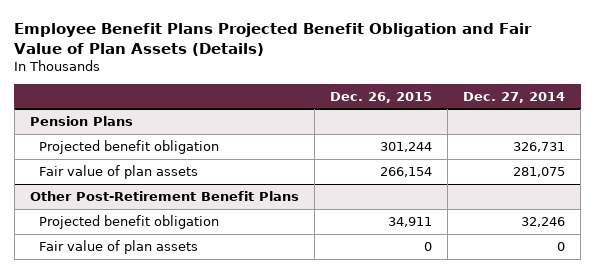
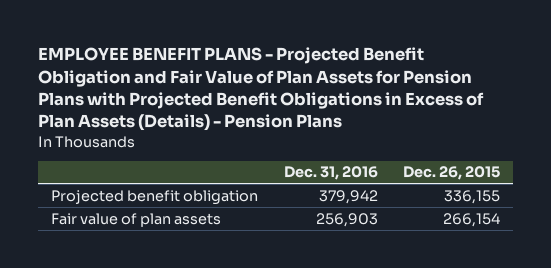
[14,22,533,56] Employee Benefit Plans Projected Benefit Obligation and Fair Value of Plan Assets (Details) -> [38,47,485,132] EMPLOYEE BENEFIT PLANS - Projected Benefit Obligation and Fair Value of Plan Assets for Pension Plans with Projected Benefit Obligations in Excess of Plan Assets (Details) - Pension Plans
[463,91,566,103] Dec. 27, 2014 -> none
none -> [283,166,378,181] Dec. 31, 2016
[29,116,133,127] Pension Plans -> none
[379,142,432,153] 301,244 -> [444,189,501,204] 336,155
[29,191,299,202] Other Post-Retirement Benefit Plans -> none
[39,215,220,230] Projected benefit obligation -> none
[39,240,199,255] Fair value of plan assets -> none

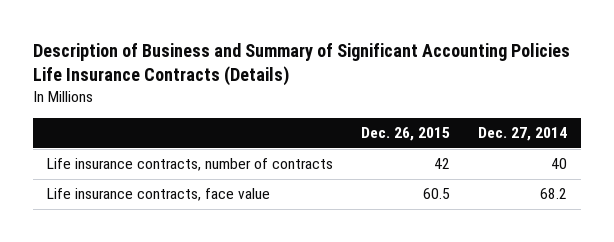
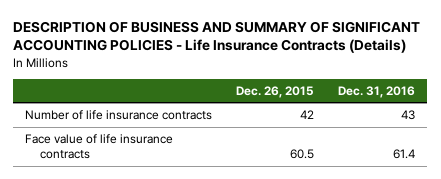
[32,42,570,87] Description of Business and Summary of Significant Accounting Policies Life Insurance Contracts (Details) -> [13,20,421,54] DESCRIPTION OF BUSINESS AND SUMMARY OF SIGNIFICANT ACCOUNTING POLICIES - Life Insurance Contracts (Details)
[478,127,568,142] Dec. 27, 2014 -> none
none -> [338,85,416,98] Dec. 31, 2016
[46,158,333,172] Life insurance contracts, number of contracts -> [25,110,213,121] Number of life insurance contracts
[46,188,270,202] Life insurance contracts, face value -> [25,134,174,160] Face value of life insurance contracts

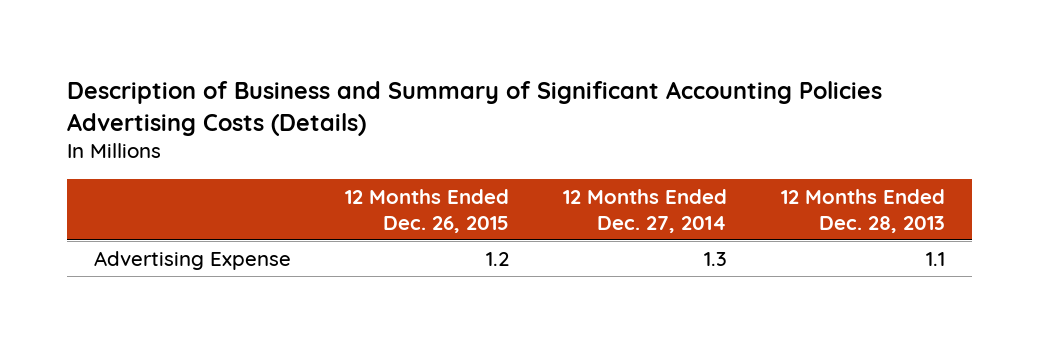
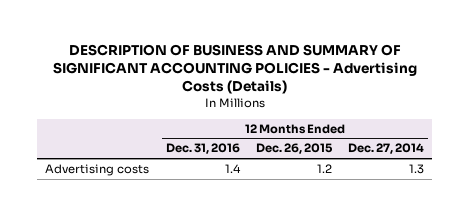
[66,80,882,136] Description of Business and Summary of Significant Accounting Policies Advertising Costs (Details) -> [52,44,417,95] DESCRIPTION OF BUSINESS AND SUMMARY OF SIGNIFICANT ACCOUNTING POLICIES - Advertising Costs (Details)
[781,188,946,233] 12 Months Ended Dec. 28, 2013 -> none
none -> [165,143,240,155] Dec. 31, 2016
[93,250,291,270] Advertising Expense -> [45,164,150,177] Advertising costs

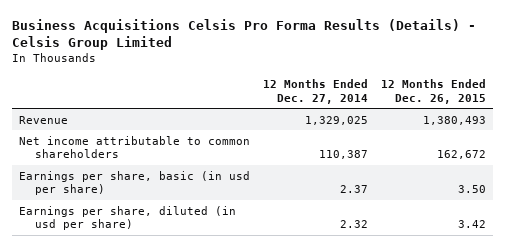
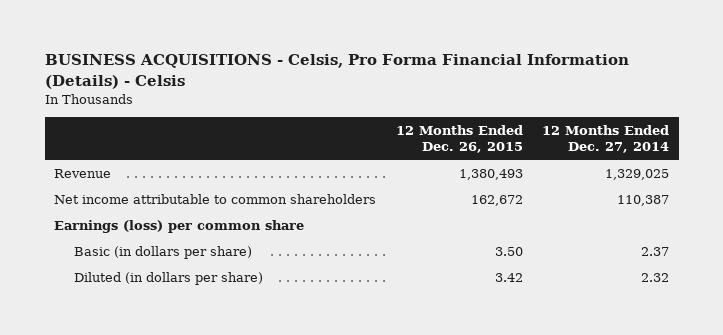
[12,18,477,51] Business Acquisitions Celsis Pro Forma Results (Details) - Celsis Group Limited -> [44,54,629,89] BUSINESS ACQUISITIONS - Celsis, Pro Forma Financial Information (Details) - Celsis
none -> [54,219,305,233] Earnings (loss) per common share
[18,170,250,196] Earnings per share, basic (in usd per share) -> [73,245,252,259] Basic (in dollars per share)
[18,205,236,231] Earnings per share, diluted (in usd per share) -> [73,271,263,285] Diluted (in dollars per share)

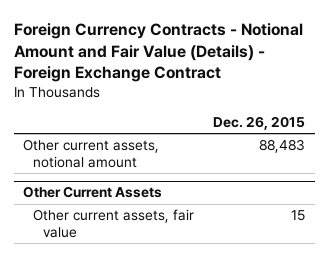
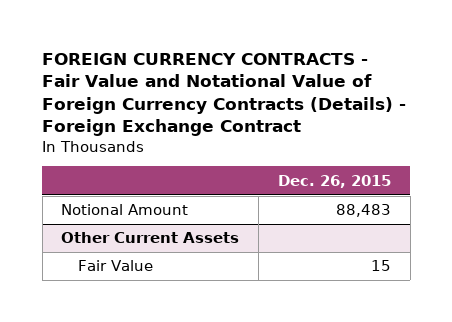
[13,23,303,83] Foreign Currency Contracts - Notional Amount and Fair Value (Details) - Foreign Exchange Contract -> [42,52,407,137] FOREIGN CURRENCY CONTRACTS - Fair Value and Notational Value of Foreign Currency Contracts (Details) - Foreign Exchange Contract
[23,139,160,168] Other current assets, notional amount -> [61,204,189,216] Notional Amount
[33,209,195,238] Other current assets, fair value -> [78,260,154,272] Fair Value

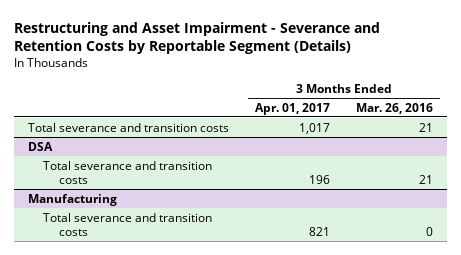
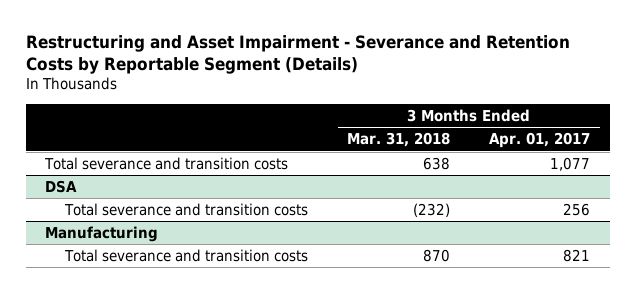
[356,102,434,114] Mar. 26, 2016 -> none
none -> [347,132,451,148] Mar. 31, 2018
[299,122,331,134] 1,017 -> [550,156,591,171] 1,077
[309,174,331,184] 196 -> [563,202,591,216] 256

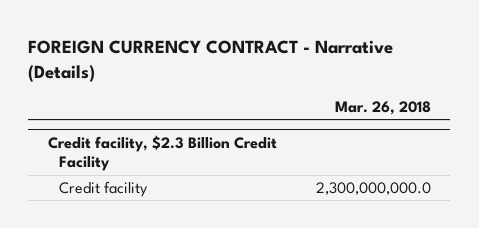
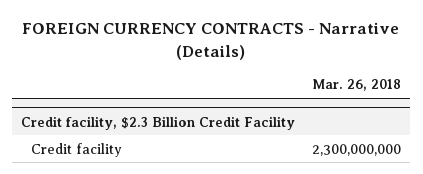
[28,40,394,82] FOREIGN CURRENCY CONTRACT - Narrative (Details) -> [22,22,400,60] FOREIGN CURRENCY CONTRACTS - Narrative (Details)
[315,181,431,195] 2,300,000,000.0 -> [312,143,402,156] 2,300,000,000

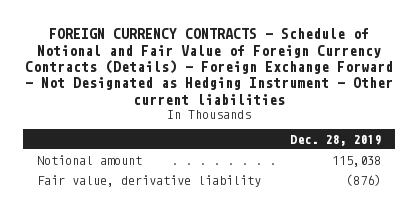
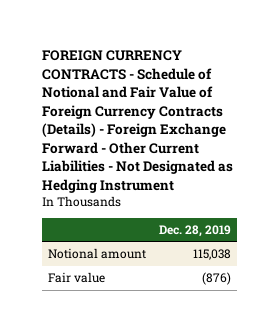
[25,28,394,105] FOREIGN CURRENCY CONTRACTS - Schedule of Notional and Fair Value of Foreign Currency Contracts (Details) - Foreign Exchange Forward - Not Designated as Hedging Instrument - Other current liabilities -> [41,50,233,193] FOREIGN CURRENCY CONTRACTS - Schedule of Notional and Fair Value of Foreign Currency Contracts (Details) - Foreign Exchange Forward - Other Current Liabilities - Not Designated as Hedging Instrument
[37,174,262,187] Fair value, derivative liability -> [48,272,106,284] Fair value

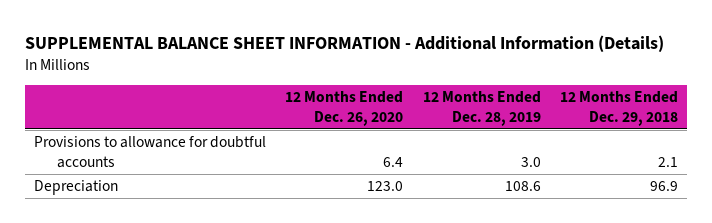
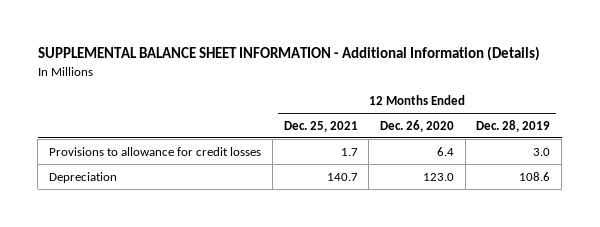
[559,91,678,126] 12 Months Ended Dec. 29, 2018 -> none
none -> [283,120,358,132] Dec. 25, 2021
[34,136,267,168] Provisions to allowance for doubtful accounts -> [49,146,262,156] Provisions to allowance for credit losses

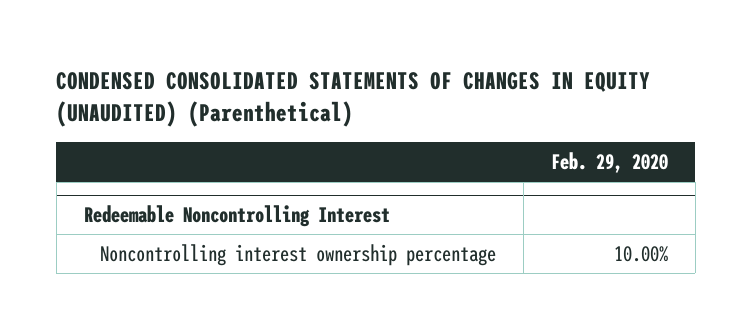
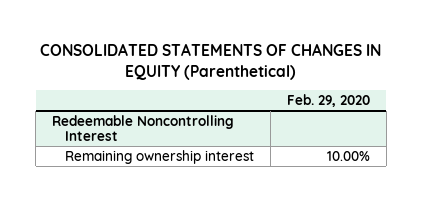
[56,71,651,128] CONDENSED CONSOLIDATED STATEMENTS OF CHANGES IN EQUITY (UNAUDITED) (Parenthetical) -> [39,43,381,81] CONSOLIDATED STATEMENTS OF CHANGES IN EQUITY (Parenthetical)
[100,243,497,266] Noncontrolling interest ownership percentage -> [64,149,254,164] Remaining ownership interest

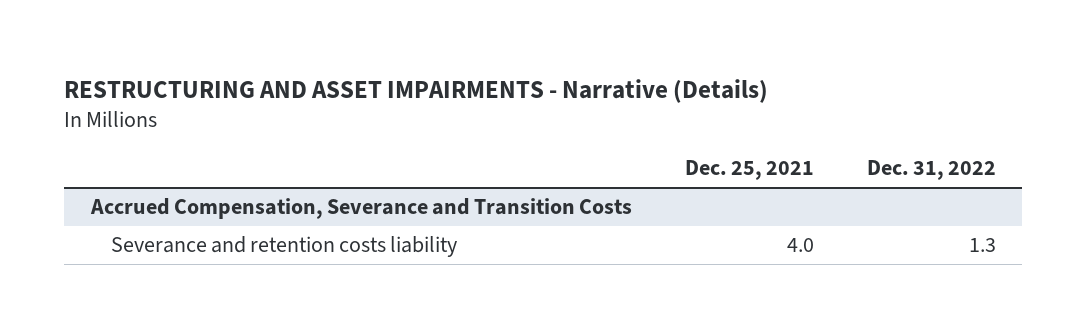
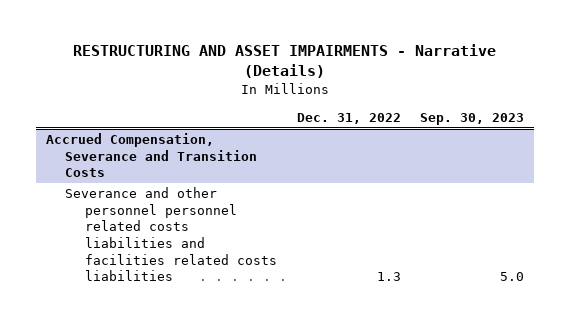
[684,160,814,181] Dec. 25, 2021 -> none
none -> [420,113,525,126] Sep. 30, 2023
[110,236,457,258] Severance and retention costs liability -> [65,187,278,282] Severance and other personnel personnel related costs liabilities and facilities related costs liabilities

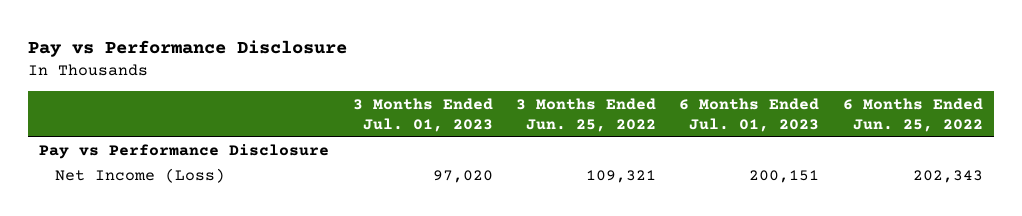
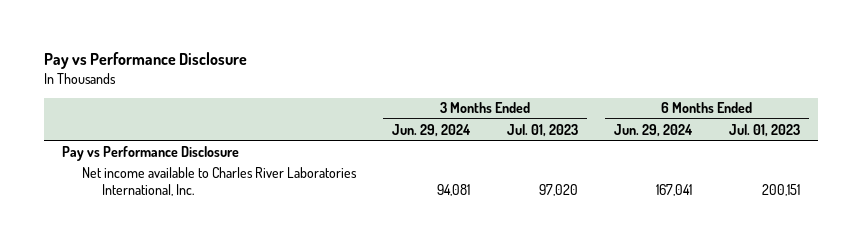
[516,97,657,132] 3 Months Ended Jun. 25, 2022 -> none
[842,97,983,132] 6 Months Ended Jun. 25, 2022 -> none
none -> [392,123,472,137] Jun. 29, 2024
none -> [614,123,694,137] Jun. 29, 2024
[54,168,225,184] Net Income (Loss) -> [81,166,357,197] Net income available to Charles River Laboratories International, Inc.

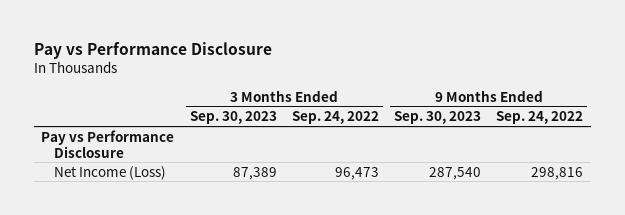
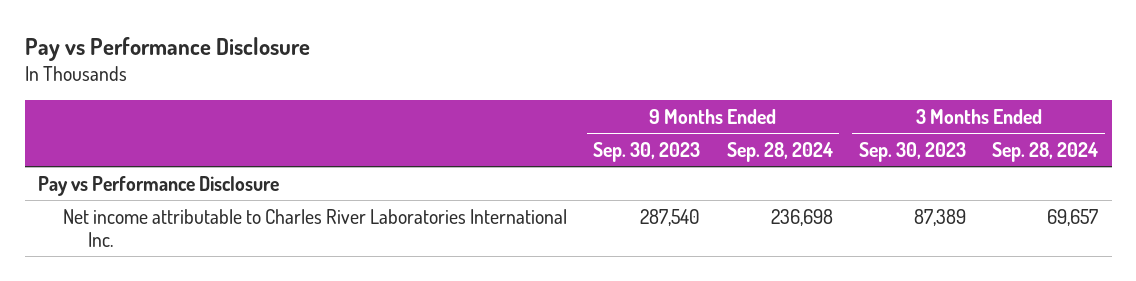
[291,111,379,125] Sep. 24, 2022 -> none
[496,111,584,125] Sep. 24, 2022 -> none
none -> [726,141,833,162] Sep. 28, 2024
none -> [992,141,1099,162] Sep. 28, 2024
[53,165,166,180] Net Income (Loss) -> [62,208,567,247] Net income attributable to Charles River Laboratories International Inc.

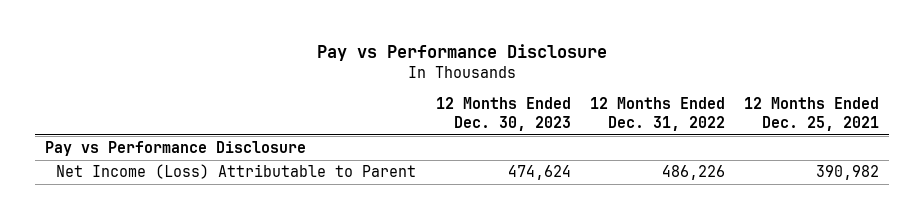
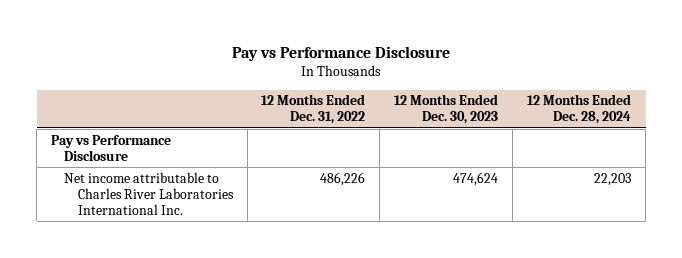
[744,97,880,132] 12 Months Ended Dec. 25, 2021 -> none
none -> [527,94,632,125] 12 Months Ended Dec. 28, 2024
[56,164,417,180] Net Income (Loss) Attributable to Parent -> [64,171,234,215] Net income attributable to Charles River Laboratories International Inc.

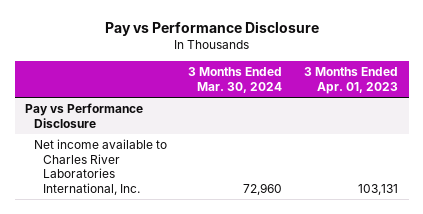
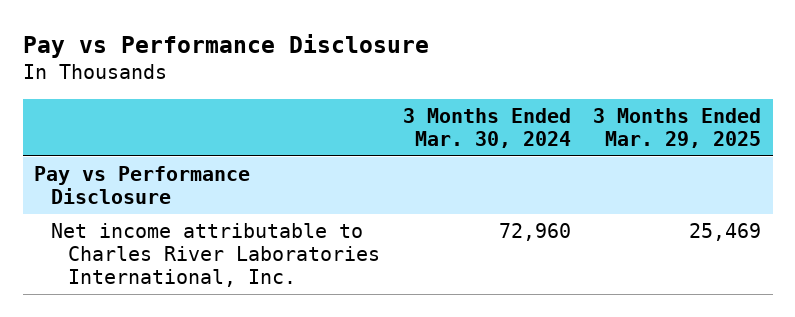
[303,67,398,94] 3 Months Ended Apr. 01, 2023 -> none
none -> [593,107,762,148] 3 Months Ended Mar. 29, 2025
[33,139,167,195] Net income available to Charles River Laboratories International, Inc. -> [51,223,381,288] Net income attributable to Charles River Laboratories International, Inc.

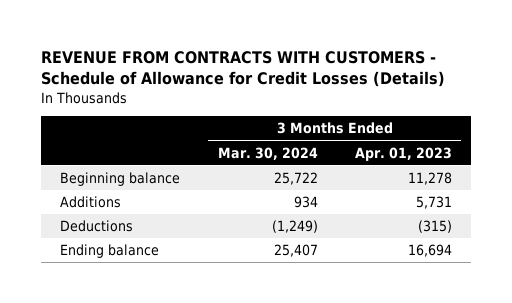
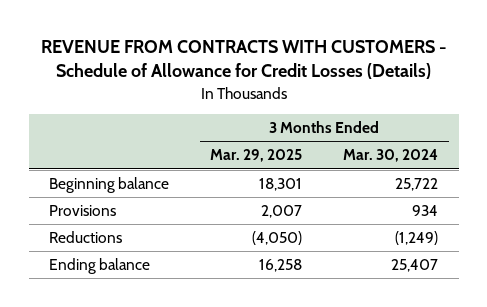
[354,146,452,161] Apr. 01, 2023 -> none
none -> [210,149,303,163] Mar. 29, 2025
[60,196,122,209] Additions -> [49,205,117,217] Provisions
[60,220,134,233] Deductions -> [49,231,123,244] Reductions

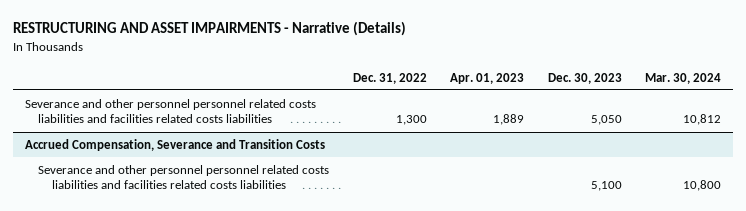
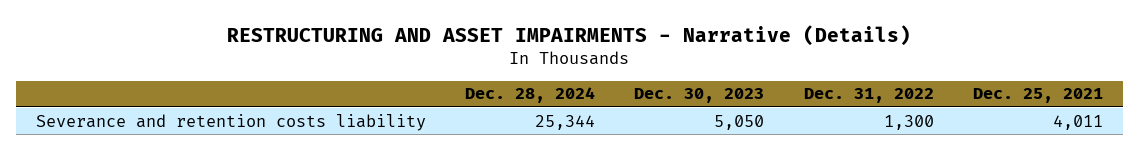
[450,72,525,84] Apr. 01, 2023 -> none
[644,72,721,84] Mar. 30, 2024 -> none
none -> [465,87,596,104] Dec. 28, 2024
none -> [973,88,1104,104] Dec. 25, 2021
[24,139,325,152] Accrued Compensation, Severance and Transition Costs -> none
[38,165,330,190] Severance and other personnel personnel related costs liabilities and facilities related costs liabilities -> none
[24,99,316,124] Severance and other personnel personnel related costs liabilities and facilities related costs liabilities -> [35,113,426,131] Severance and retention costs liability

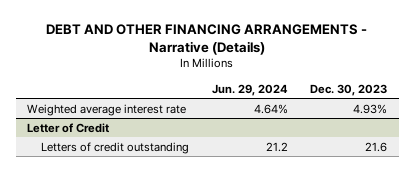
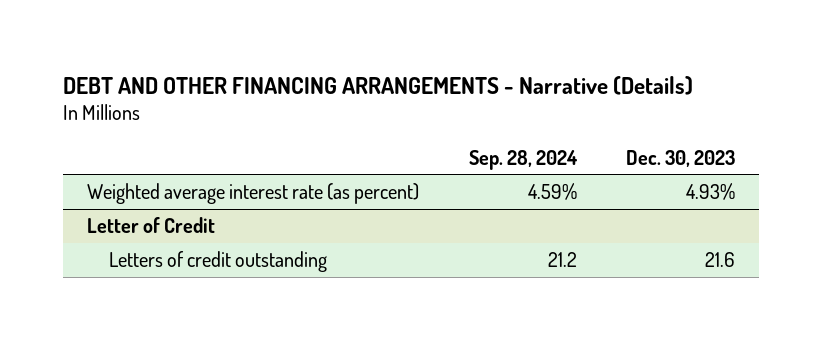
[211,83,288,96] Jun. 29, 2024 -> none
none -> [468,149,578,170] Sep. 28, 2024
[27,103,187,116] Weighted average interest rate -> [87,183,420,205] Weighted average interest rate (as percent)

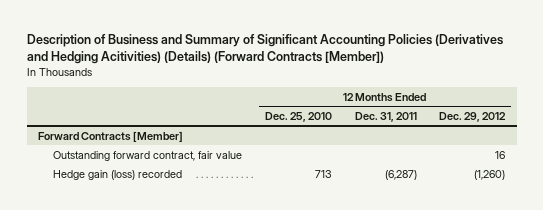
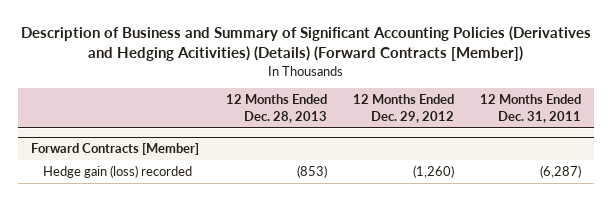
[264,111,332,122] Dec. 25, 2010 -> none
none -> [225,94,327,124] 12 Months Ended Dec. 28, 2013
[53,150,243,161] Outstanding forward contract, fair value -> none

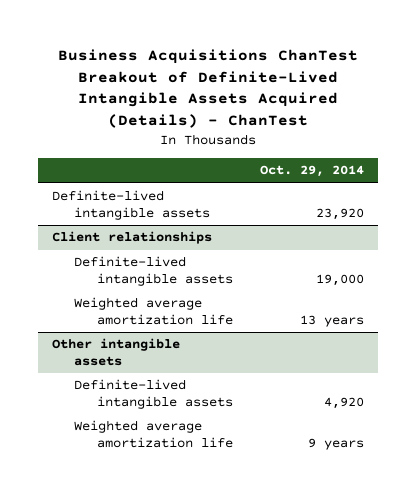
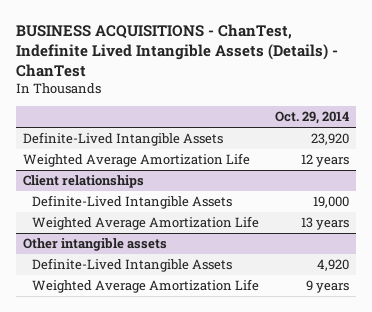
[58,48,359,129] Business Acquisitions ChanTest Breakout of Definite-Lived Intangible Assets Acquired (Details) - ChanTest -> [15,23,338,77] BUSINESS ACQUISITIONS - ChanTest, Indefinite Lived Intangible Assets (Details) - ChanTest
[51,190,211,221] Definite-lived intangible assets -> [23,132,224,147] Definite-Lived Intangible Assets
none -> [23,153,251,168] Weighted Average Amortization Life
[74,256,233,287] Definite-lived intangible assets -> [32,195,233,210] Definite-Lived Intangible Assets
[74,297,233,326] Weighted average amortization life -> [32,216,260,231] Weighted Average Amortization Life
[74,379,233,410] Definite-lived intangible assets -> [32,258,233,273] Definite-Lived Intangible Assets
[74,420,233,449] Weighted average amortization life -> [32,279,260,294] Weighted Average Amortization Life

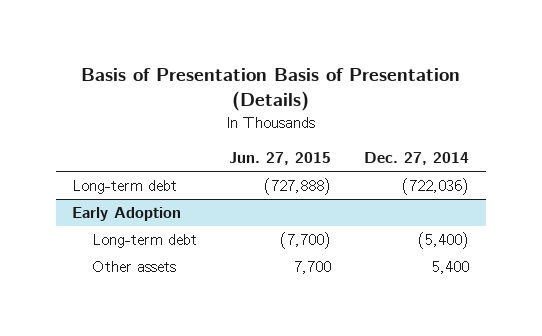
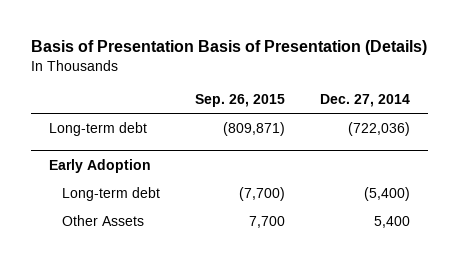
[229,152,332,166] Jun. 27, 2015 -> none
none -> [194,93,285,107] Sep. 26, 2015
[91,261,176,273] Other assets -> [61,214,144,226] Other Assets

